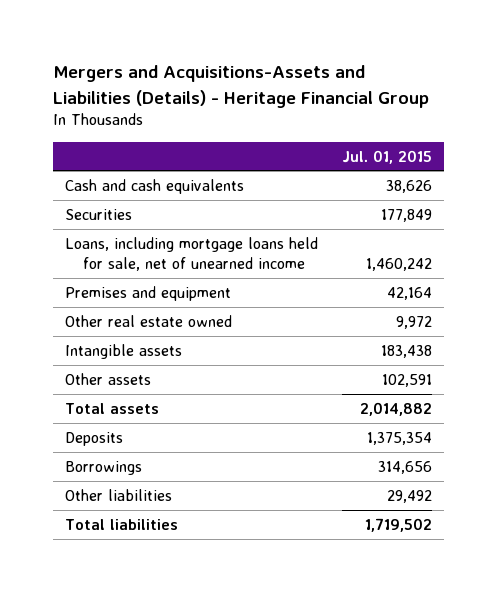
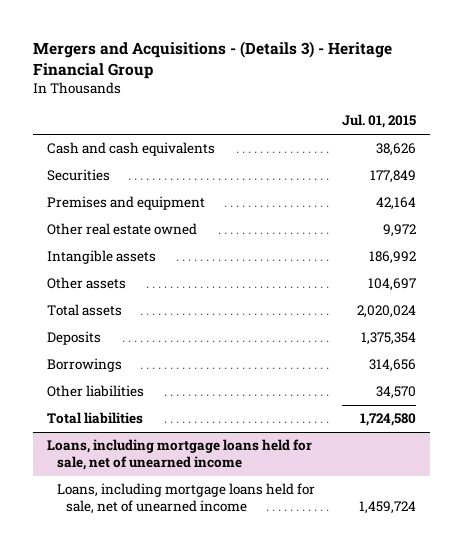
[53,65,430,108] Mergers and Acquisitions-Assets and Liabilities (Details) - Heritage Financial Group -> [33,41,393,80] Mergers and Acquisitions - (Details 3) - Heritage Financial Group
[65,236,319,271] Loans, including mortgage loans held for sale, net of unearned income -> none
[381,344,433,358] 183,438 -> [369,251,417,265] 186,992
[382,373,433,387] 102,591 -> [368,278,417,292] 104,697
[360,401,433,416] 2,014,882 -> [357,305,417,319] 2,020,024
[387,489,433,503] 29,492 -> [376,386,417,400] 34,570
[365,517,433,532] 1,719,502 -> [360,413,417,427] 1,724,580
none -> [46,439,312,471] Loans, including mortgage loans held for sale, net of unearned income
none -> [56,483,315,515] Loans, including mortgage loans held for sale, net of unearned income

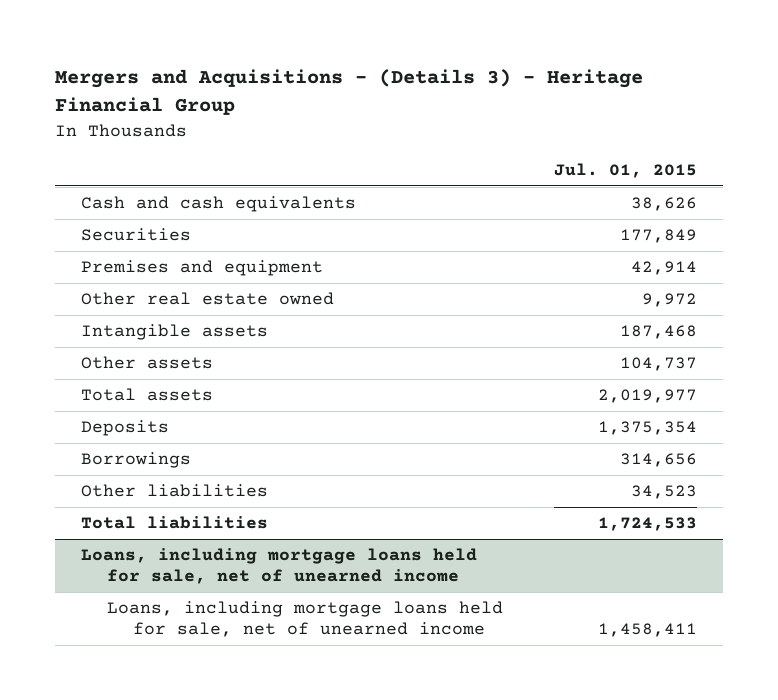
[376,197,417,211] 42,164 -> [631,261,698,276] 42,914
[369,251,417,265] 186,992 -> [620,325,698,340] 187,468
[368,278,417,292] 104,697 -> [620,357,698,372] 104,737
[357,305,417,319] 2,020,024 -> [598,389,698,404] 2,019,977
[376,386,417,400] 34,570 -> [631,485,698,500] 34,523
[360,413,417,427] 1,724,580 -> [598,517,698,532] 1,724,533
[359,501,417,515] 1,459,724 -> [598,623,698,638] 1,458,411

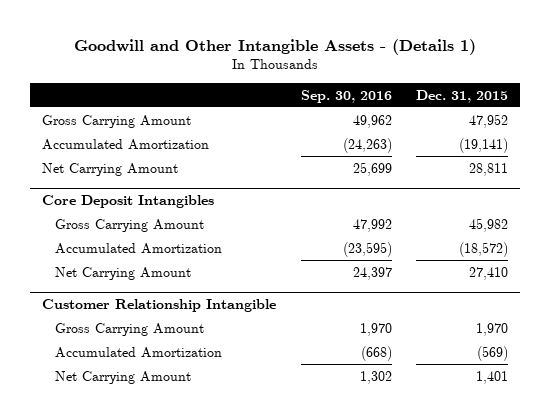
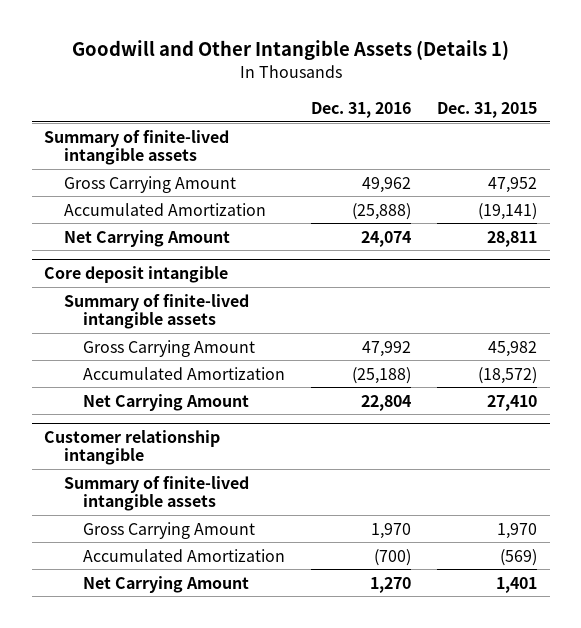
[74,39,477,56] Goodwill and Other Intangible Assets - (Details 1) -> [71,40,509,61] Goodwill and Other Intangible Assets (Details 1)
[300,89,392,103] Sep. 30, 2016 -> none
none -> [310,101,411,118] Dec. 31, 2016
none -> [44,129,230,166] Summary of finite-lived intangible assets
[42,194,215,208] Core Deposit Intangibles -> [44,265,229,283] Core deposit intangible
none -> [63,293,249,330] Summary of finite-lived intangible assets
[42,298,277,312] Customer Relationship Intangible -> [44,429,221,466] Customer relationship intangible
none -> [63,475,249,512] Summary of finite-lived intangible assets

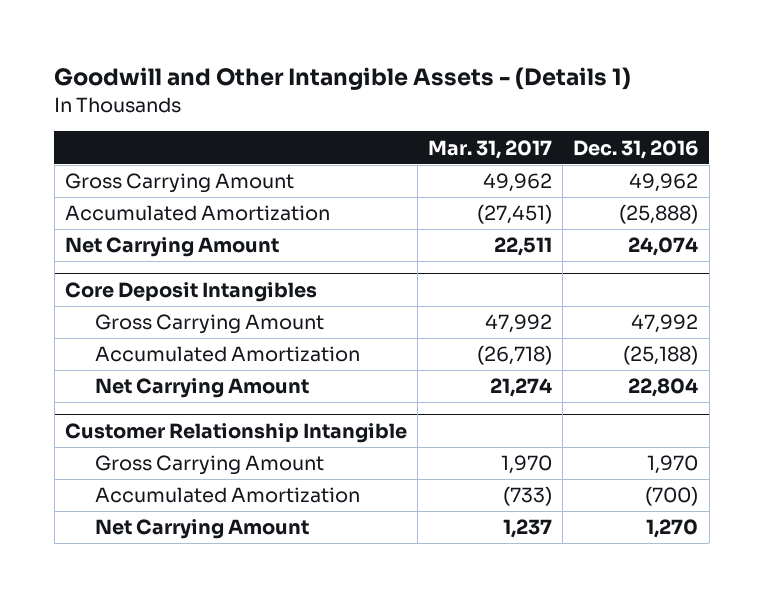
[71,40,509,61] Goodwill and Other Intangible Assets (Details 1) -> [54,67,632,91] Goodwill and Other Intangible Assets - (Details 1)
[436,101,537,118] Dec. 31, 2015 -> none
none -> [428,139,553,159] Mar. 31, 2017
[44,129,230,166] Summary of finite-lived intangible assets -> none
[63,293,249,330] Summary of finite-lived intangible assets -> none
[44,265,229,283] Core deposit intangible -> [65,281,318,302] Core Deposit Intangibles
[63,475,249,512] Summary of finite-lived intangible assets -> none
[44,429,221,466] Customer relationship intangible -> [65,422,408,443] Customer Relationship Intangible

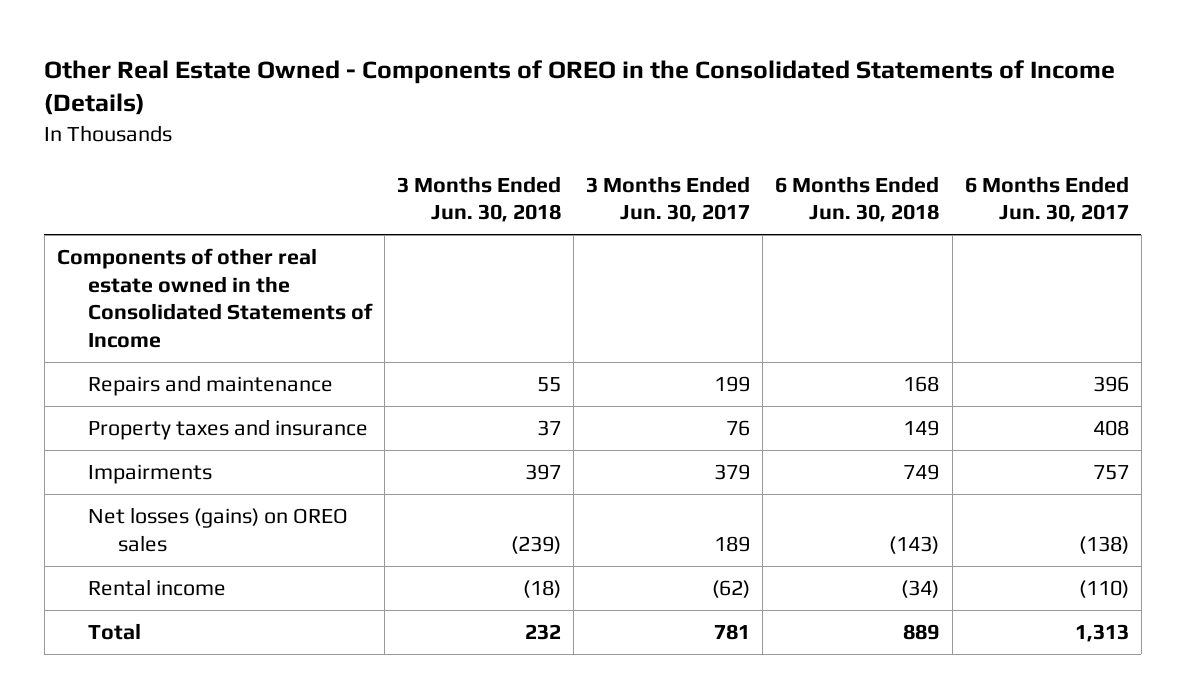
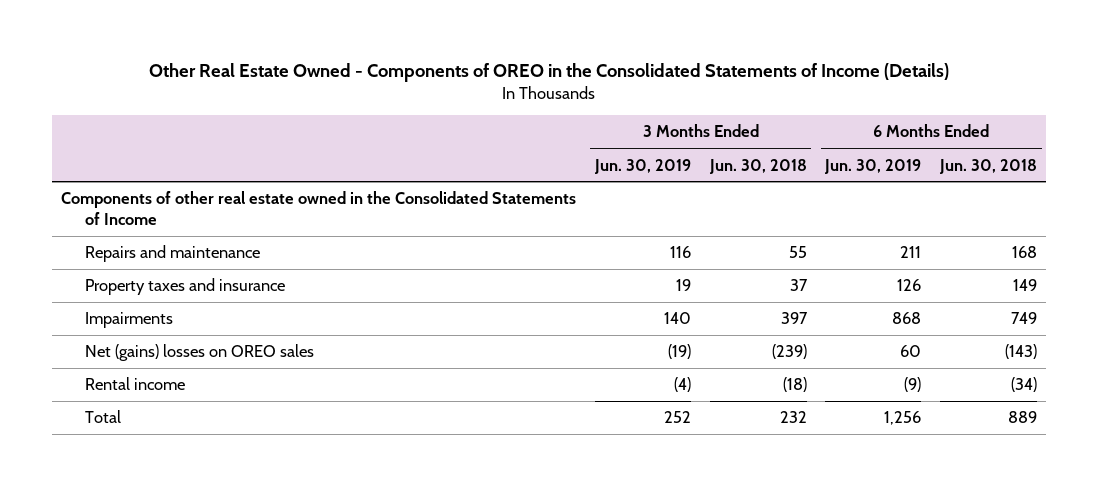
[586,175,751,223] 3 Months Ended Jun. 30, 2017 -> none
[964,175,1129,223] 6 Months Ended Jun. 30, 2017 -> none
none -> [593,158,691,174] Jun. 30, 2019
none -> [824,158,922,174] Jun. 30, 2019
[87,507,348,552] Net losses (gains) on OREO sales -> [84,344,314,362] Net (gains) losses on OREO sales

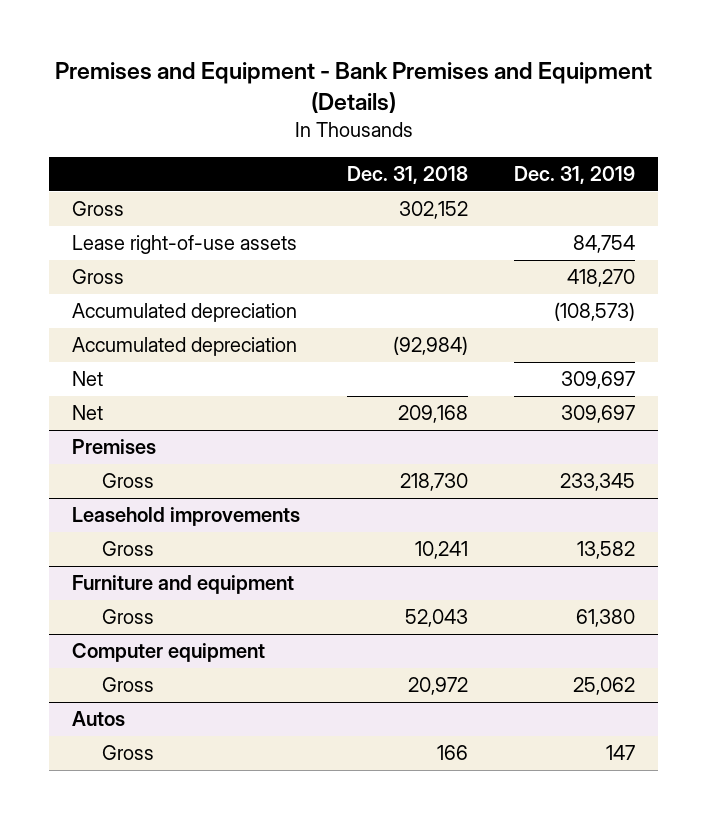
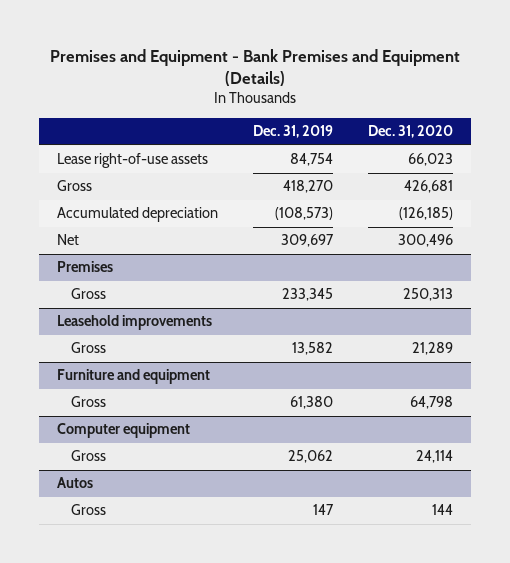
[346,165,468,184] Dec. 31, 2018 -> none
none -> [368,125,454,139] Dec. 31, 2020
[71,201,124,217] Gross -> none
[71,337,297,357] Accumulated depreciation -> none
[71,405,103,421] Net -> none

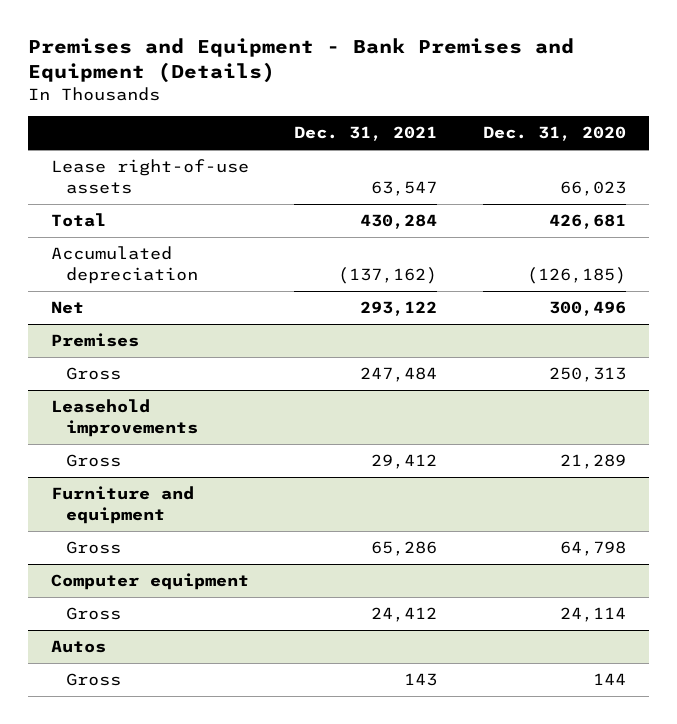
[253,125,334,139] Dec. 31, 2019 -> none
none -> [294,126,438,142] Dec. 31, 2021
[57,180,93,192] Gross -> [50,213,106,228] Total

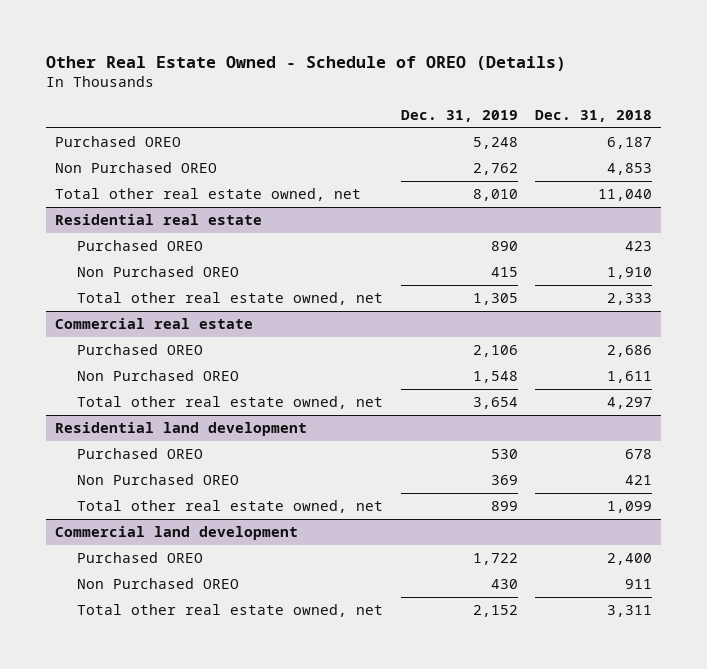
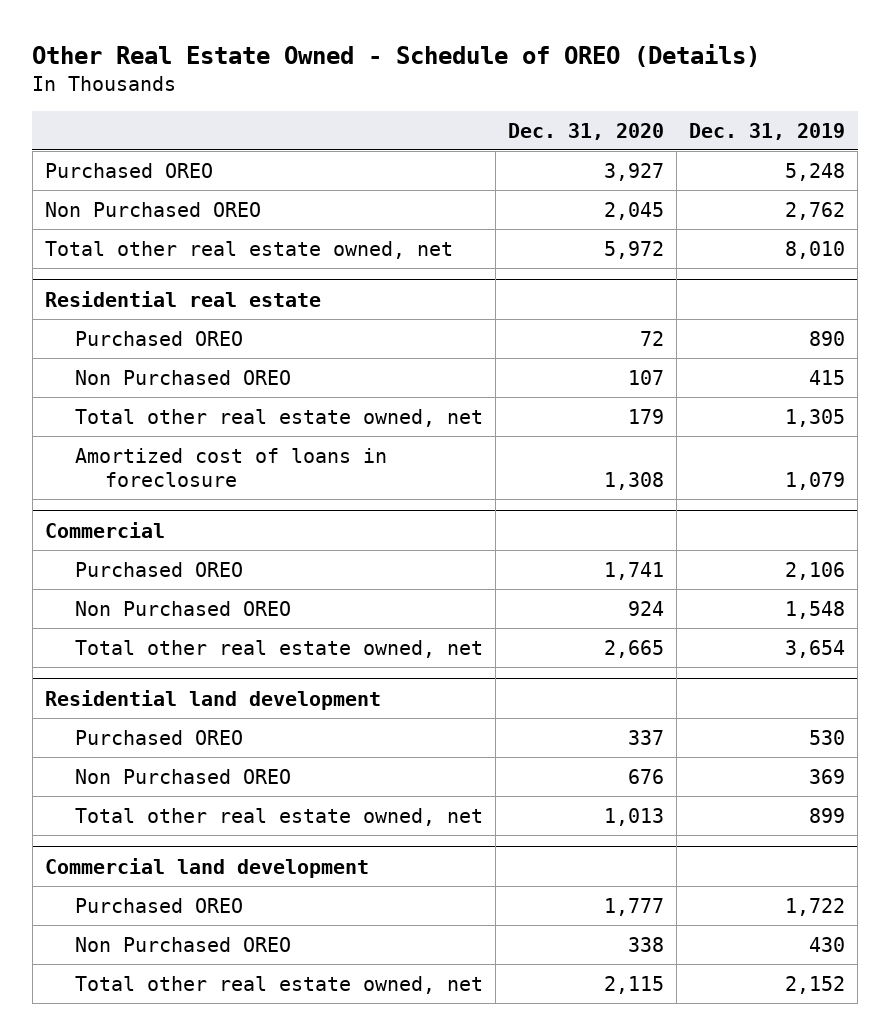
[535,109,653,122] Dec. 31, 2018 -> none
none -> [508,122,665,140] Dec. 31, 2020
none -> [75,447,388,487] Amortized cost of loans in foreclosure
[54,318,253,330] Commercial real estate -> [44,521,165,538] Commercial

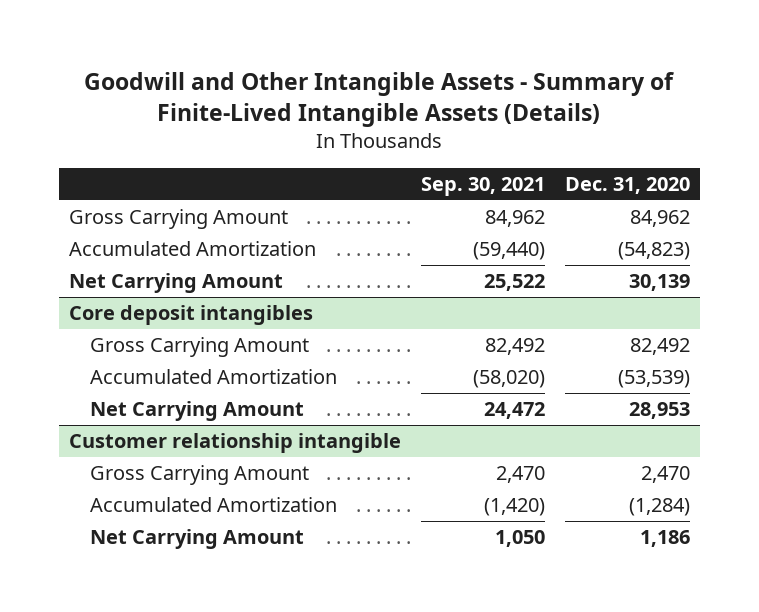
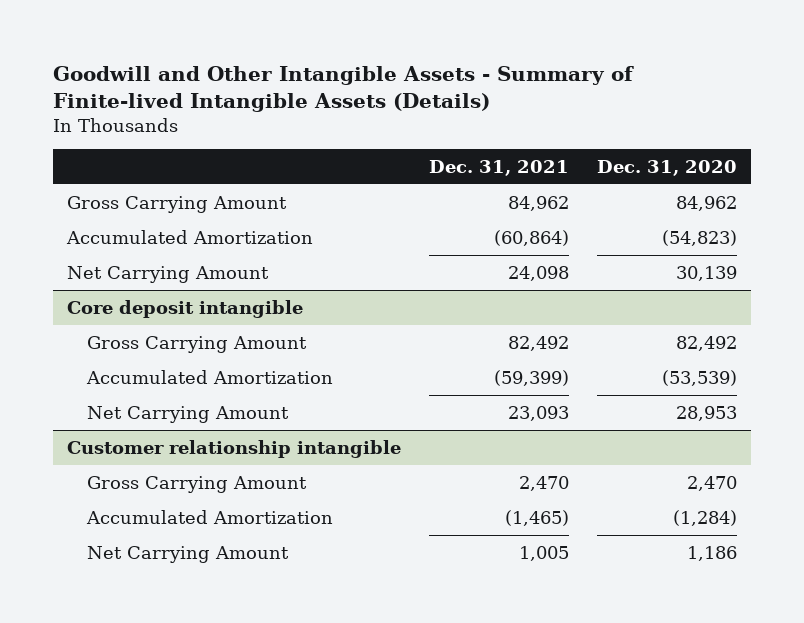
[84,71,675,127] Goodwill and Other Intangible Assets - Summary of Finite-Lived Intangible Assets (Details) -> [53,65,635,112] Goodwill and Other Intangible Assets - Summary of Finite-lived Intangible Assets (Details)
[420,176,545,196] Sep. 30, 2021 -> none
none -> [429,159,570,176] Dec. 31, 2021
[68,305,313,326] Core deposit intangibles -> [67,299,304,318] Core deposit intangible

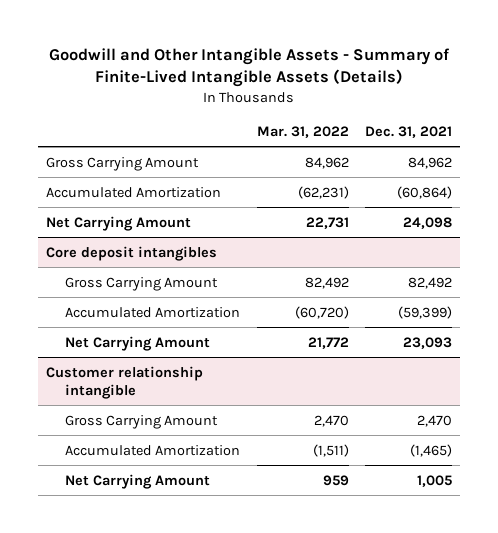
[53,65,635,112] Goodwill and Other Intangible Assets - Summary of Finite-lived Intangible Assets (Details) -> [48,48,450,88] Goodwill and Other Intangible Assets - Summary of Finite-Lived Intangible Assets (Details)
[596,159,737,176] Dec. 31, 2020 -> none
none -> [256,125,349,138] Mar. 31, 2022
[67,299,304,318] Core deposit intangible -> [45,245,217,261] Core deposit intangibles

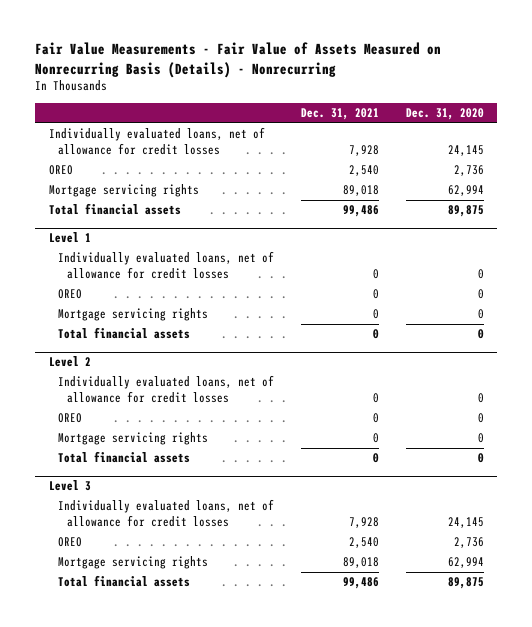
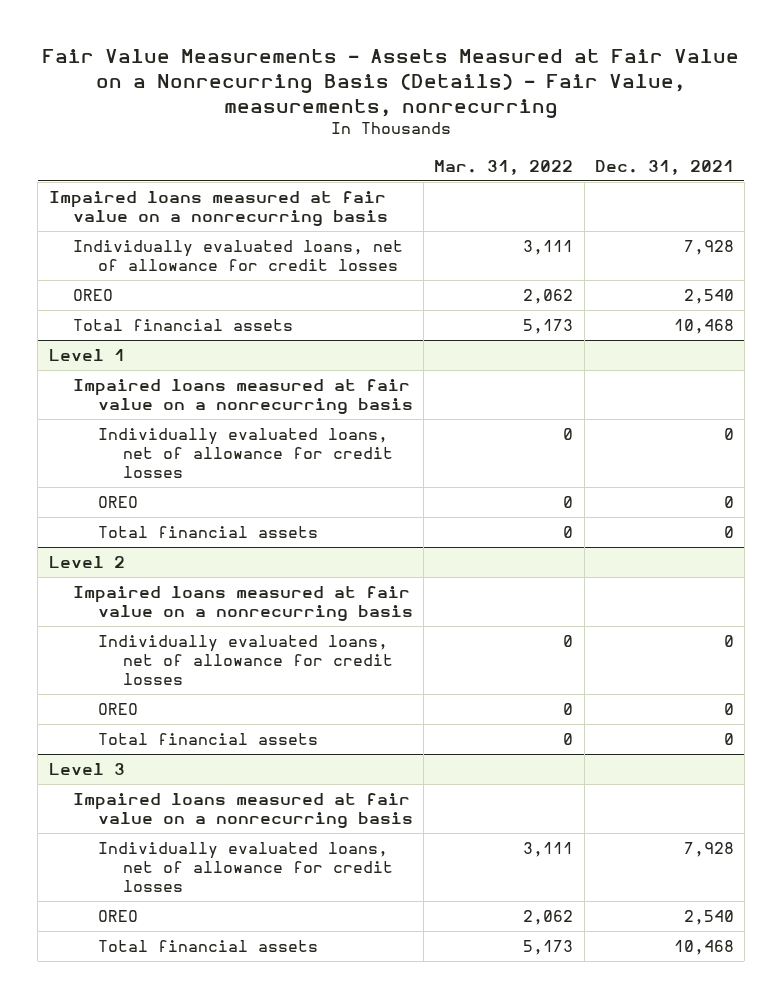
[35,42,442,78] Fair Value Measurements - Fair Value of Assets Measured on Nonrecurring Basis (Details) - Nonrecurring -> [42,48,740,118] Fair Value Measurements - Assets Measured at Fair Value on a Nonrecurring Basis (Details) - Fair Value, measurements, nonrecurring
[405,107,484,120] Dec. 31, 2020 -> none
none -> [434,159,574,175] Mar. 31, 2022
none -> [48,191,389,227] Impaired loans measured at fair value on a nonrecurring basis
[48,184,199,198] Mortgage servicing rights -> none
[342,205,379,218] 99,486 -> [673,319,734,335] 10,468
none -> [73,379,414,415] Impaired loans measured at fair value on a nonrecurring basis
[57,308,208,322] Mortgage servicing rights -> none
none -> [73,586,414,622] Impaired loans measured at fair value on a nonrecurring basis
[57,432,208,446] Mortgage servicing rights -> none
none -> [73,793,414,829] Impaired loans measured at fair value on a nonrecurring basis
[57,556,208,570] Mortgage servicing rights -> none
[342,577,379,590] 99,486 -> [673,940,734,956] 10,468

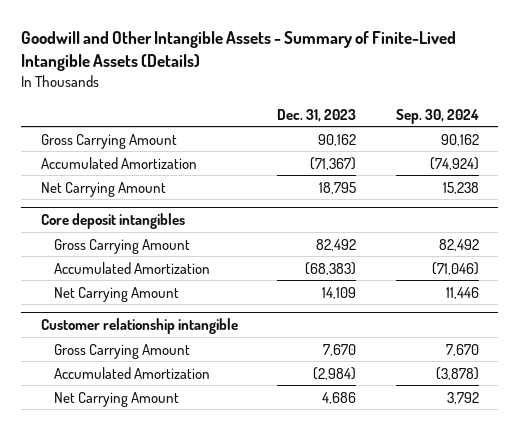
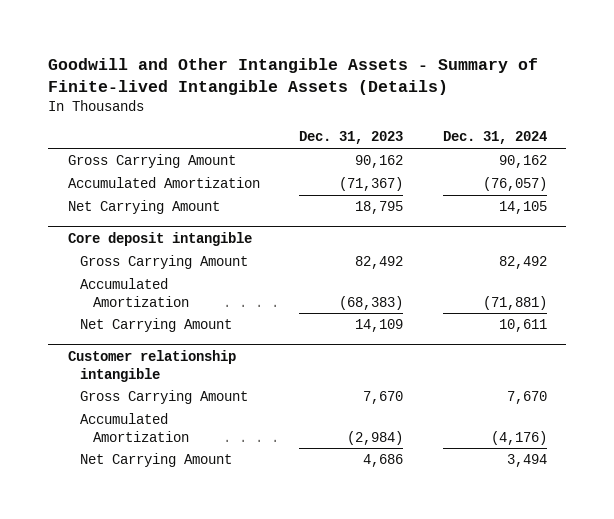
[21,31,457,72] Goodwill and Other Intangible Assets - Summary of Finite-Lived Intangible Assets (Details) -> [47,57,538,96] Goodwill and Other Intangible Assets - Summary of Finite-lived Intangible Assets (Details)
[395,108,479,124] Sep. 30, 2024 -> none
none -> [442,131,547,145] Dec. 31, 2024
[40,213,185,230] Core deposit intangibles -> [67,231,252,246] Core deposit intangible

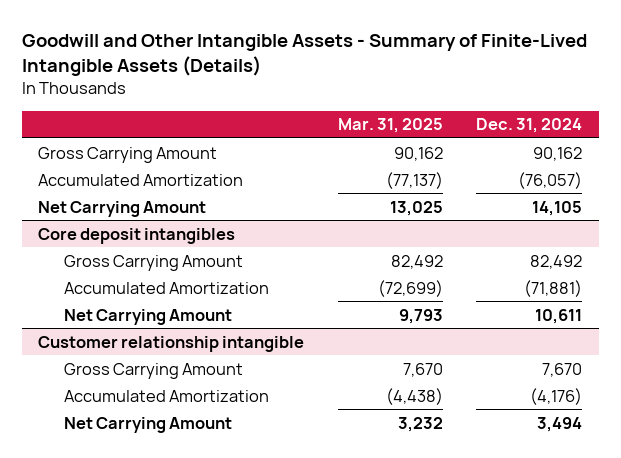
[47,57,538,96] Goodwill and Other Intangible Assets - Summary of Finite-lived Intangible Assets (Details) -> [21,33,587,77] Goodwill and Other Intangible Assets - Summary of Finite-Lived Intangible Assets (Details)
[299,131,404,145] Dec. 31, 2023 -> none
none -> [337,118,443,134] Mar. 31, 2025
[67,231,252,246] Core deposit intangible -> [38,227,236,244] Core deposit intangibles

